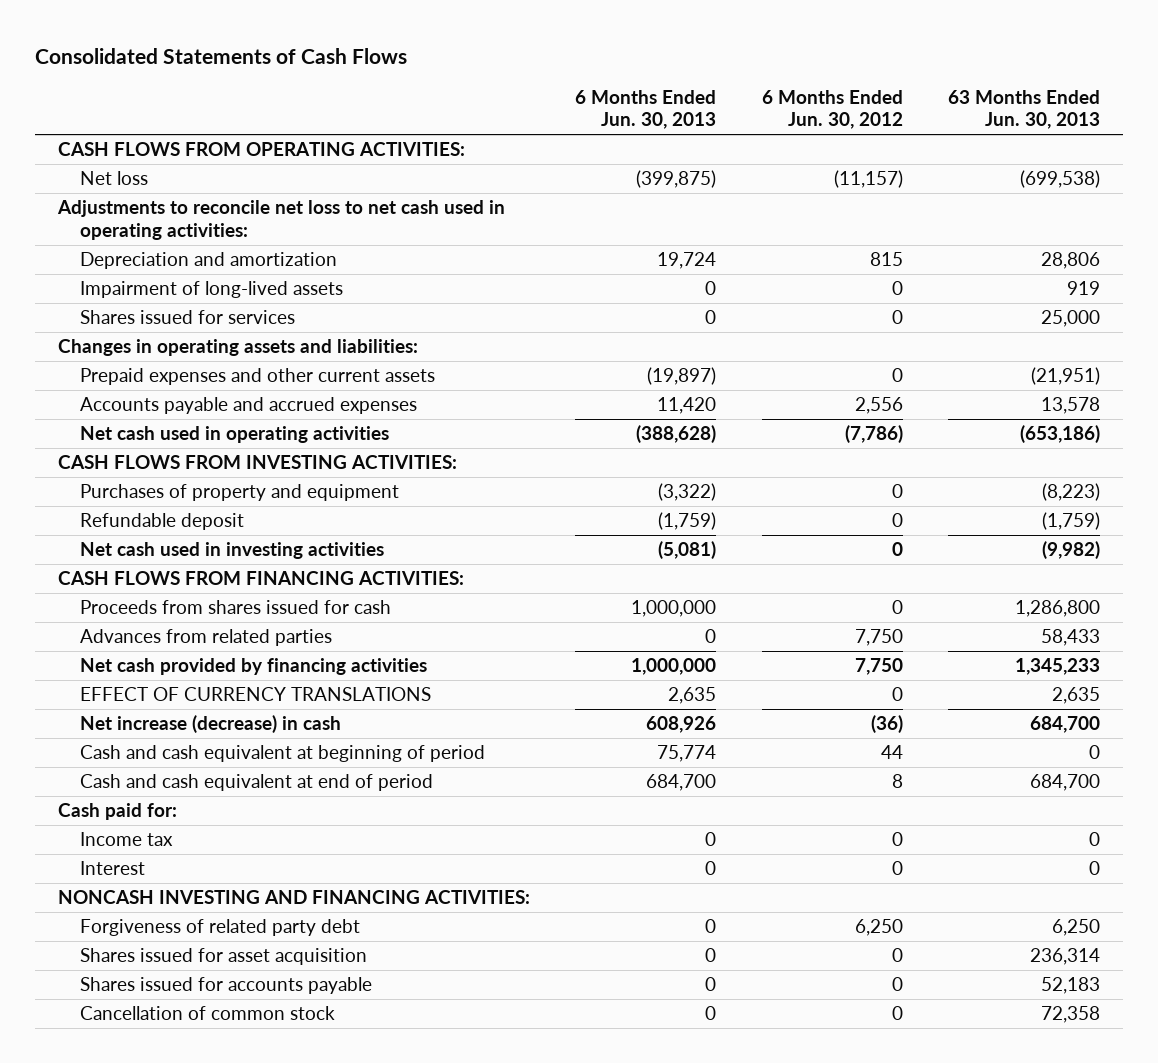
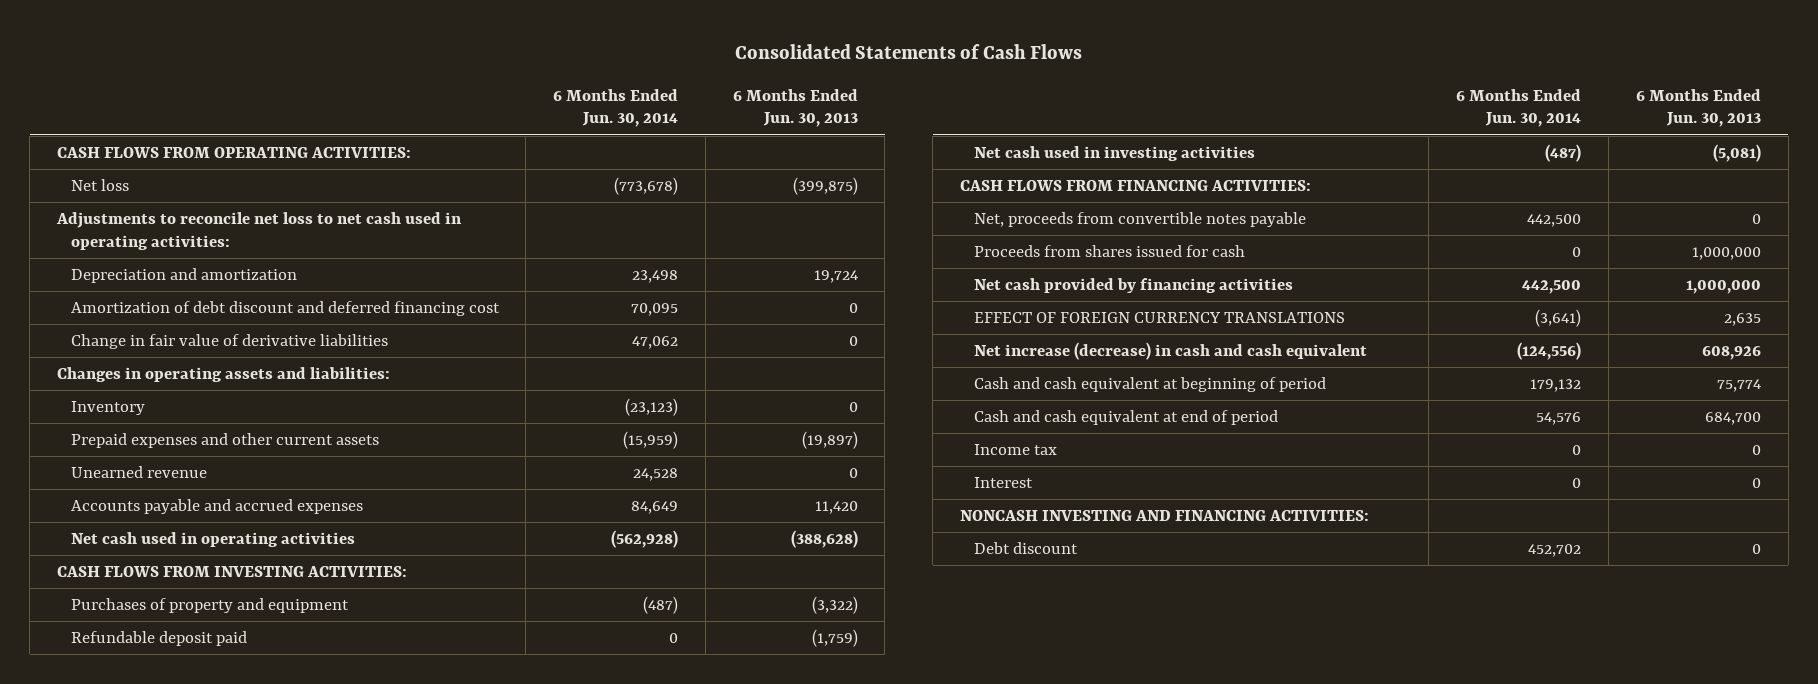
[761,89,903,130] 6 Months Ended Jun. 30, 2012 -> none
[947,89,1100,130] 63 Months Ended Jun. 30, 2013 -> none
none -> [553,88,679,128] 6 Months Ended Jun. 30, 2014
[80,281,344,299] Impairment of long-lived assets -> none
[80,310,296,325] Shares issued for services -> none
none -> [70,301,500,317] Amortization of debt discount and deferred financing cost
none -> [70,334,388,350] Change in fair value of derivative liabilities
none -> [70,401,145,416] Inventory
none -> [70,466,207,479] Unearned revenue
[80,513,245,531] Refundable deposit -> [70,631,247,647] Refundable deposit paid
none -> [973,212,1306,228] Net, proceeds from convertible notes payable
[80,629,333,647] Advances from related parties -> none
[80,687,432,702] EFFECT OF CURRENCY TRANSLATIONS -> [973,312,1345,324] EFFECT OF FOREIGN CURRENCY TRANSLATIONS
[80,715,342,734] Net increase (decrease) in cash -> [973,342,1367,361] Net increase (decrease) in cash and cash equivalent
[57,803,177,821] Cash paid for: -> none
[80,919,361,937] Forgiveness of related party debt -> none
[80,948,368,966] Shares issued for asset acquisition -> none
[80,977,373,995] Shares issued for accounts payable -> none
[80,1006,336,1021] Cancellation of common stock -> none
none -> [973,542,1078,555] Debt discount

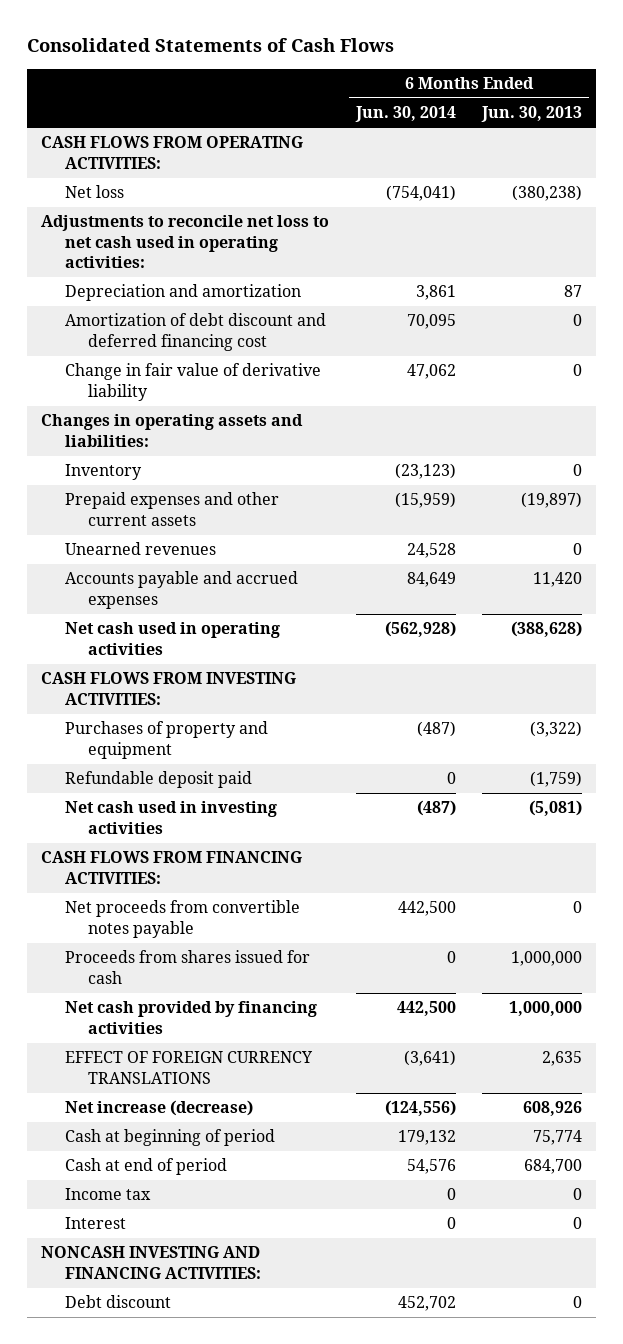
[614,177,679,196] (773,678) -> [385,185,456,202] (754,041)
[792,177,858,196] (399,875) -> [512,185,583,202] (380,238)
[632,270,679,284] 23,498 -> [415,285,456,301] 3,861
[813,270,858,284] 19,724 -> [564,285,583,298] 87
[70,334,388,350] Change in fair value of derivative liabilities -> [64,363,321,401] Change in fair value of derivative liability
[70,466,207,479] Unearned revenue -> [64,542,216,556] Unearned revenues
[973,212,1306,228] Net, proceeds from convertible notes payable -> [64,900,300,938] Net proceeds from convertible notes payable
[973,342,1367,361] Net increase (decrease) in cash and cash equivalent -> [64,1100,253,1117] Net increase (decrease)
[973,377,1326,393] Cash and cash equivalent at beginning of period -> [64,1129,275,1147] Cash at beginning of period
[973,410,1278,426] Cash and cash equivalent at end of period -> [64,1158,227,1176] Cash at end of period

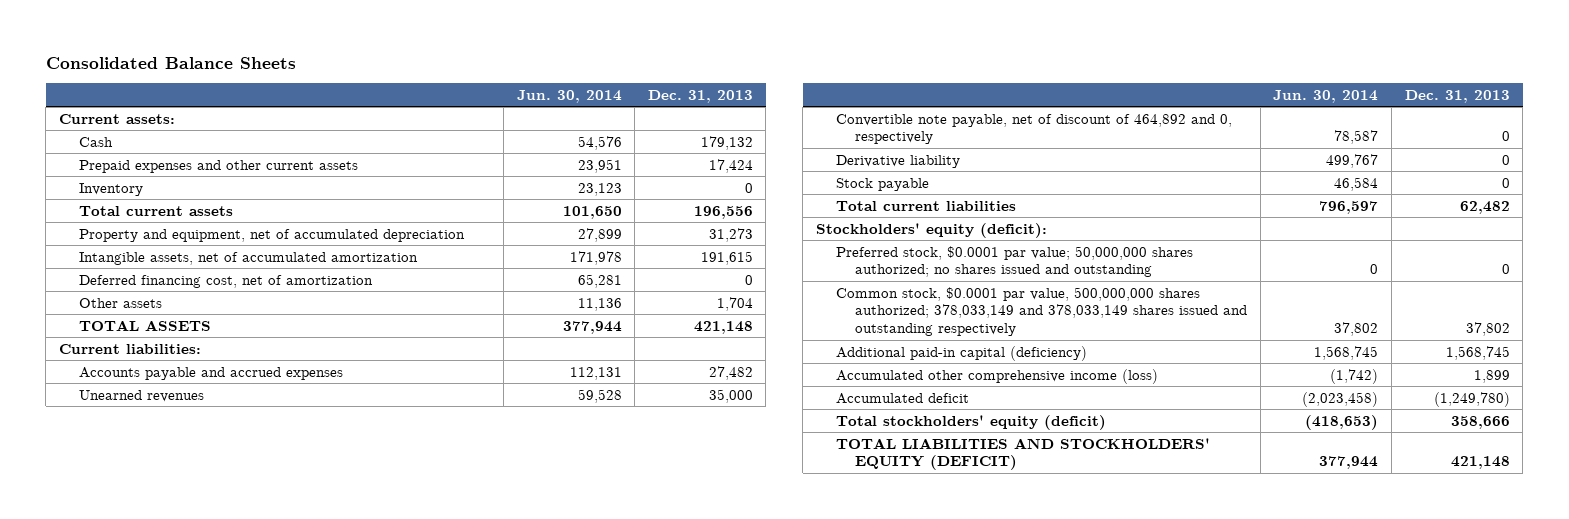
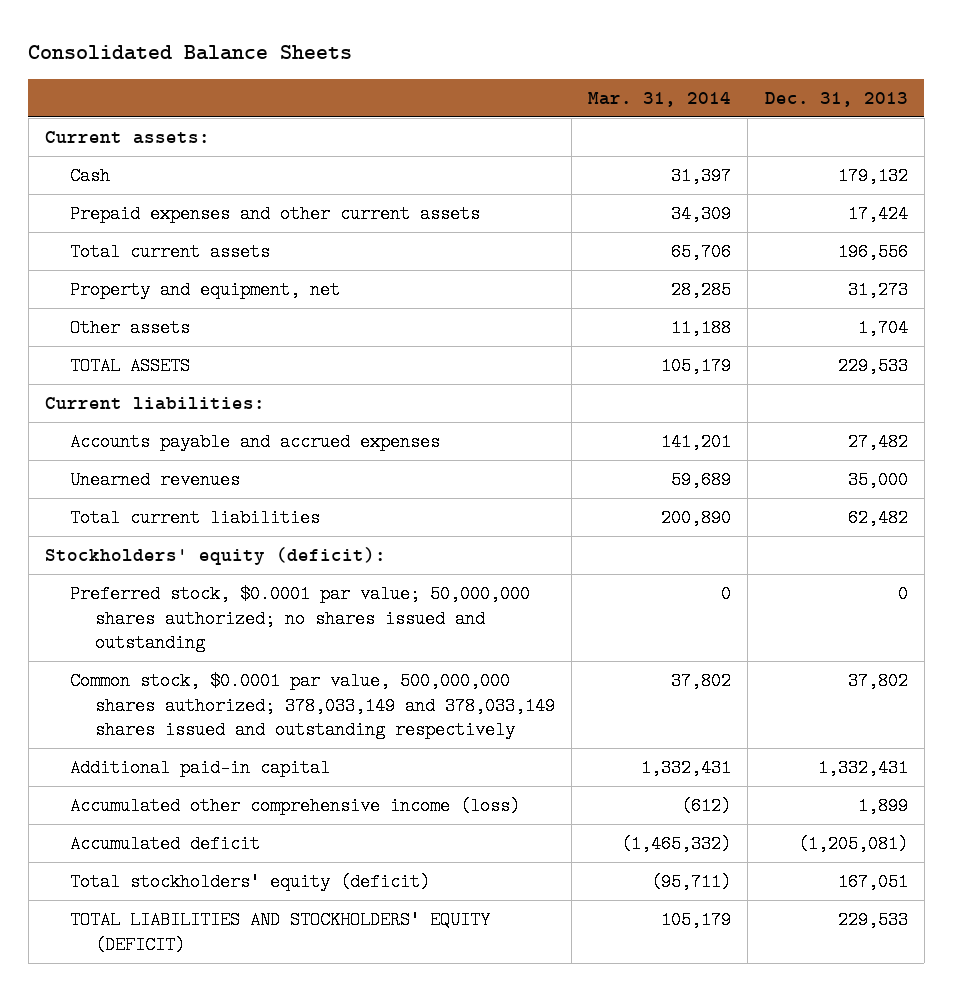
[516,89,622,103] Jun. 30, 2014 -> none
none -> [588,91,732,107] Mar. 31, 2014
[78,182,143,196] Inventory -> none
[78,251,418,265] Intangible assets, net of accumulated amortization -> none
[78,274,373,288] Deferred financing cost, net of amortization -> none
[78,228,465,242] Property and equipment, net of accumulated depreciation -> [69,281,340,300] Property and equipment, net
[693,320,753,334] 421,148 -> [837,357,908,376] 229,533
[835,113,1232,145] Convertible note payable, net of discount of 464,892 and 0, respectively -> none
[835,154,960,168] Derivative liability -> none
[835,177,929,191] Stock payable -> none
[835,345,1087,361] Additional paid-in capital (deficiency) -> [69,759,330,778] Additional paid-in capital
[1445,345,1510,360] 1,568,745 -> [817,759,908,778] 1,332,431
[1433,391,1510,407] (1,249,780) -> [797,835,908,854] (1,205,081)
[1450,415,1510,429] 358,666 -> [837,873,908,892] 167,051
[1450,456,1510,470] 421,148 -> [837,911,908,930] 229,533

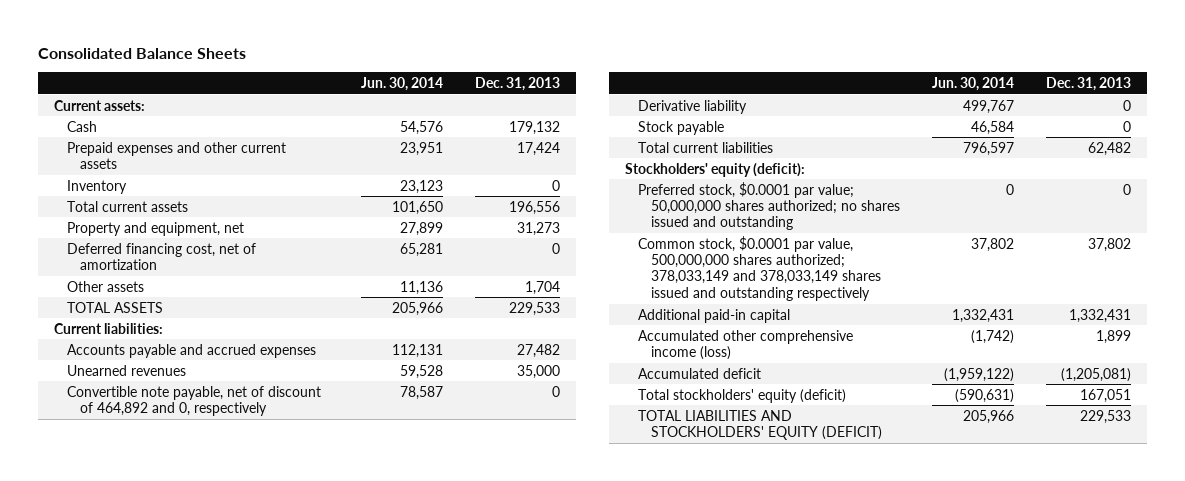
[588,91,732,107] Mar. 31, 2014 -> none
none -> [360,76,443,91] Jun. 30, 2014
none -> [66,179,127,194] Inventory
none -> [66,242,256,270] Deferred financing cost, net of amortization
none -> [66,385,321,416] Convertible note payable, net of discount of 464,892 and 0, respectively
none -> [638,99,748,114] Derivative liability
none -> [638,120,725,135] Stock payable

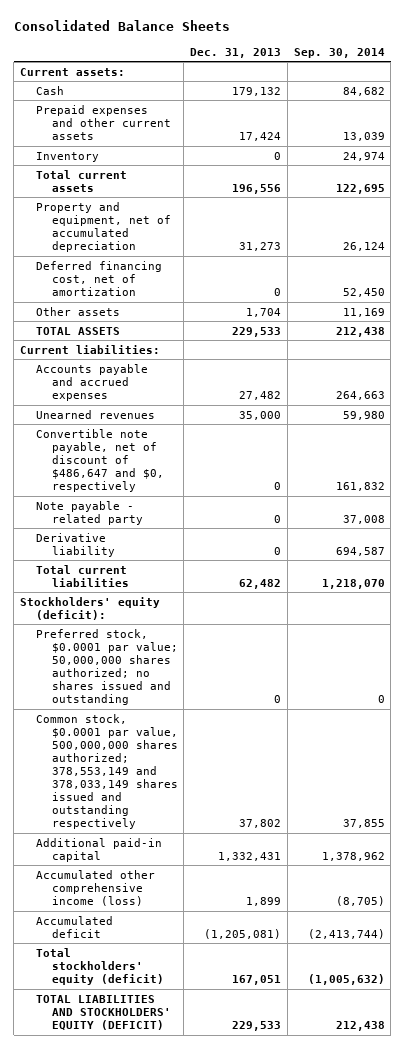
[360,76,443,91] Jun. 30, 2014 -> none
none -> [293,47,385,58] Sep. 30, 2014
[66,221,244,236] Property and equipment, net -> [35,201,171,252] Property and equipment, net of accumulated depreciation
[66,385,321,416] Convertible note payable, net of discount of 464,892 and 0, respectively -> [35,428,164,493] Convertible note payable, net of discount of $486,647 and $0, respectively
none -> [35,500,143,525] Note payable - related party
[638,120,725,135] Stock payable -> none
[638,235,882,301] Common stock, $0.0001 par value, 500,000,000 shares authorized; 378,033,149 and 378,033,149 shares issued and outstanding respectively -> [35,713,178,830] Common stock, $0.0001 par value, 500,000,000 shares authorized; 378,553,149 and 378,033,149 shares issued and outstanding respectively

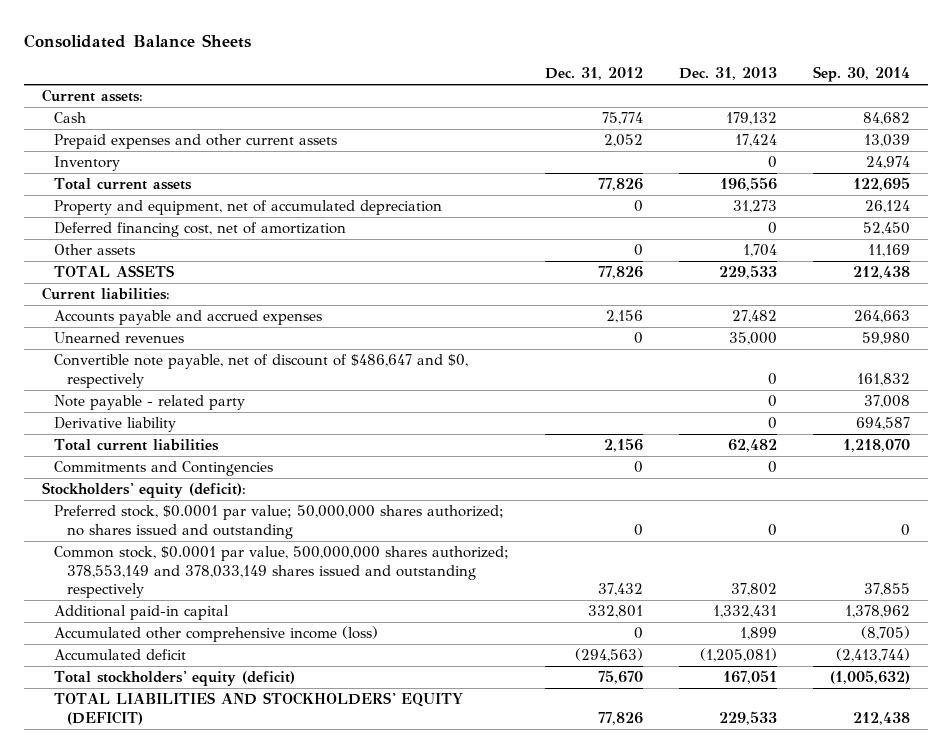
none -> [545,67,644,81] Dec. 31, 2012
none -> [54,461,274,477] Commitments and Contingencies

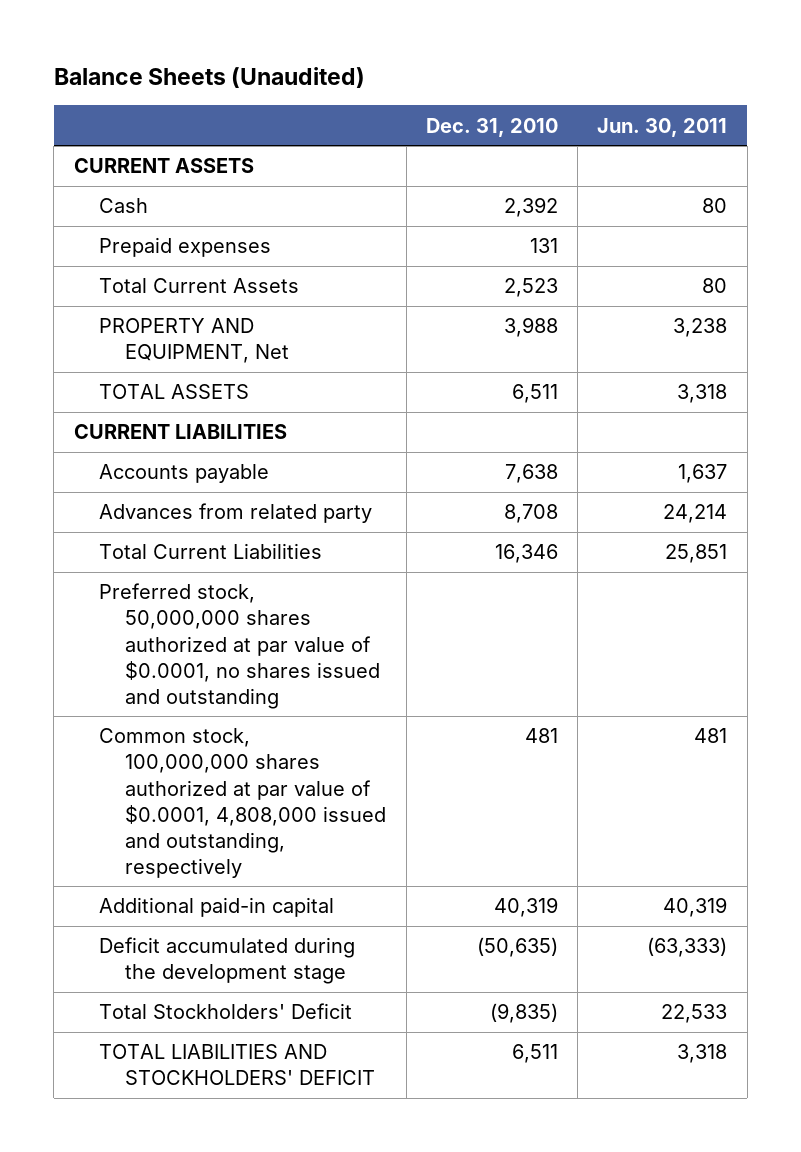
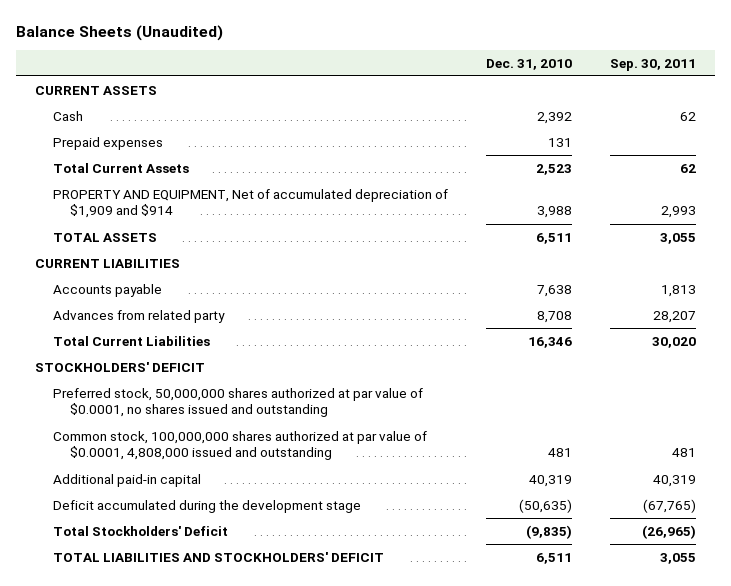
[597,117,728,137] Jun. 30, 2011 -> none
none -> [609,58,696,71] Sep. 30, 2011
[99,318,290,364] PROPERTY AND EQUIPMENT, Net -> [52,188,448,219] PROPERTY AND EQUIPMENT, Net of accumulated depreciation of $1,909 and $914
none -> [34,361,205,372] STOCKHOLDERS' DEFICIT
[99,728,387,878] Common stock, 100,000,000 shares authorized at par value of $0.0001, 4,808,000 issued and outstanding, respectively -> [52,430,427,461] Common stock, 100,000,000 shares authorized at par value of $0.0001, 4,808,000 issued and outstanding

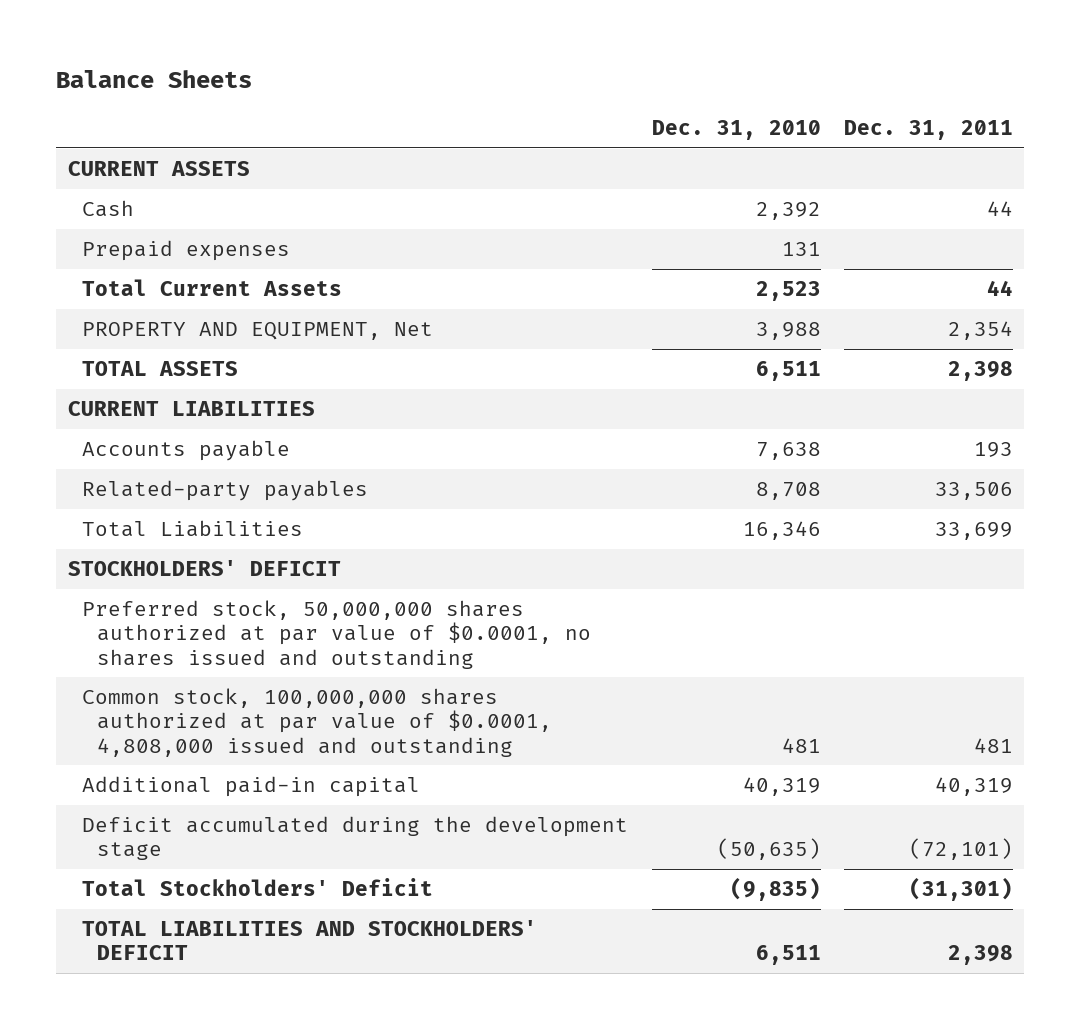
[15,24,223,41] Balance Sheets (Unaudited) -> [55,69,252,88] Balance Sheets
[609,58,696,71] Sep. 30, 2011 -> none
none -> [843,120,1013,141] Dec. 31, 2011
[52,188,448,219] PROPERTY AND EQUIPMENT, Net of accumulated depreciation of $1,909 and $914 -> [82,321,434,340] PROPERTY AND EQUIPMENT, Net
[52,309,225,323] Advances from related party -> [82,479,369,501] Related-party payables
[52,335,210,346] Total Current Liabilities -> [82,519,304,537] Total Liabilities

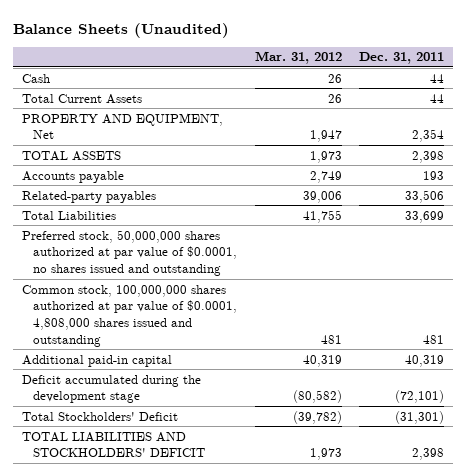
[55,69,252,88] Balance Sheets -> [13,22,230,38] Balance Sheets (Unaudited)
[651,120,821,141] Dec. 31, 2010 -> none
none -> [254,51,342,65] Mar. 31, 2012
[67,160,250,176] CURRENT ASSETS -> none
[82,239,291,261] Prepaid expenses -> none
[67,400,315,416] CURRENT LIABILITIES -> none
[67,559,341,576] STOCKHOLDERS' DEFICIT -> none
[82,687,552,757] Common stock, 100,000,000 shares authorized at par value of $0.0001, 4,808,000 issued and outstanding -> [21,284,238,347] Common stock, 100,000,000 shares authorized at par value of $0.0001, 4,808,000 shares issued and outstanding

